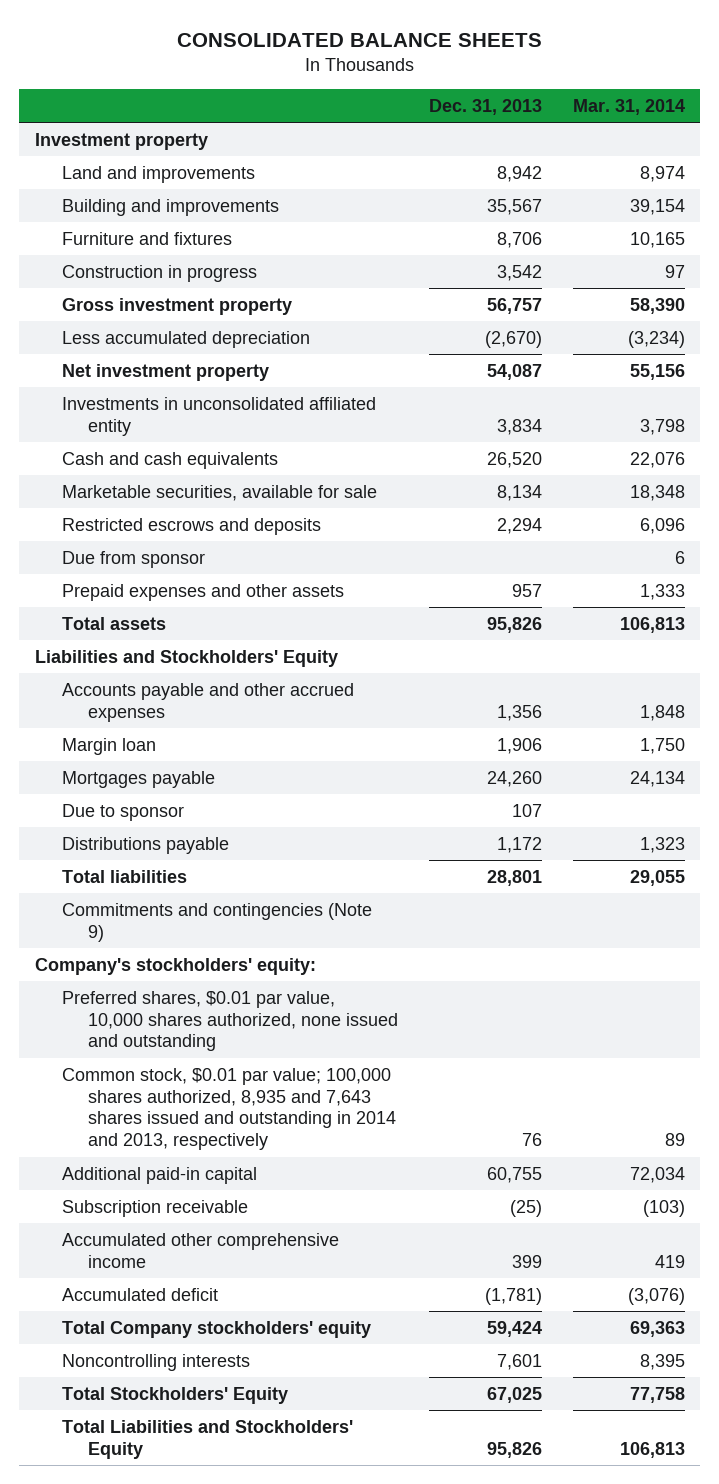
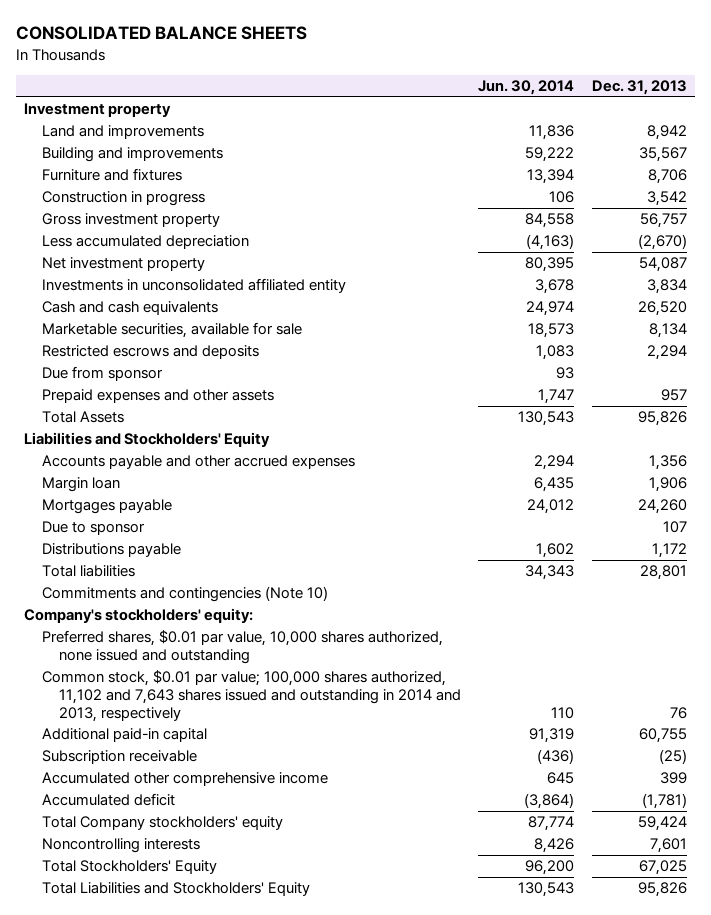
[572,98,685,115] Mar. 31, 2014 -> none
none -> [478,80,575,96] Jun. 30, 2014
[61,616,166,630] Total assets -> [41,411,124,424] Total Assets
[61,902,372,942] Commitments and contingencies (Note 9) -> [41,586,328,603] Commitments and contingencies (Note 10)
[61,1067,397,1151] Common stock, $0.01 par value; 100,000 shares authorized, 8,935 and 7,643 shares issued and outstanding in 2014 and 2013, respectively -> [41,670,462,722] Common stock, $0.01 par value; 100,000 shares authorized, 11,102 and 7,643 shares issued and outstanding in 2014 and 2013, respectively

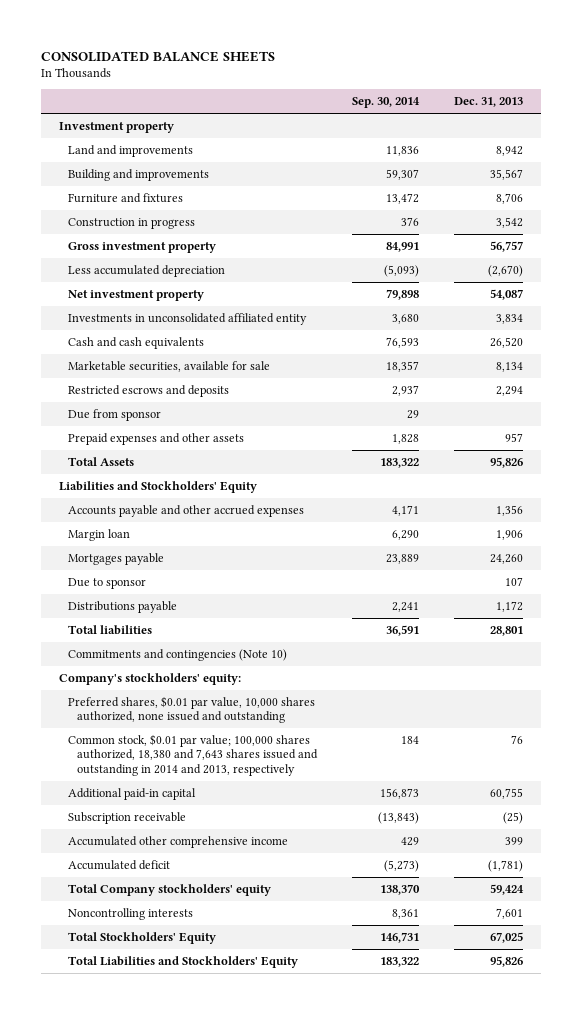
[478,80,575,96] Jun. 30, 2014 -> none
none -> [352,97,421,109] Sep. 30, 2014
[41,670,462,722] Common stock, $0.01 par value; 100,000 shares authorized, 11,102 and 7,643 shares issued and outstanding in 2014 and 2013, respectively -> [68,733,319,776] Common stock, $0.01 par value; 100,000 shares authorized, 18,380 and 7,643 shares issued and outstanding in 2014 and 2013, respectively

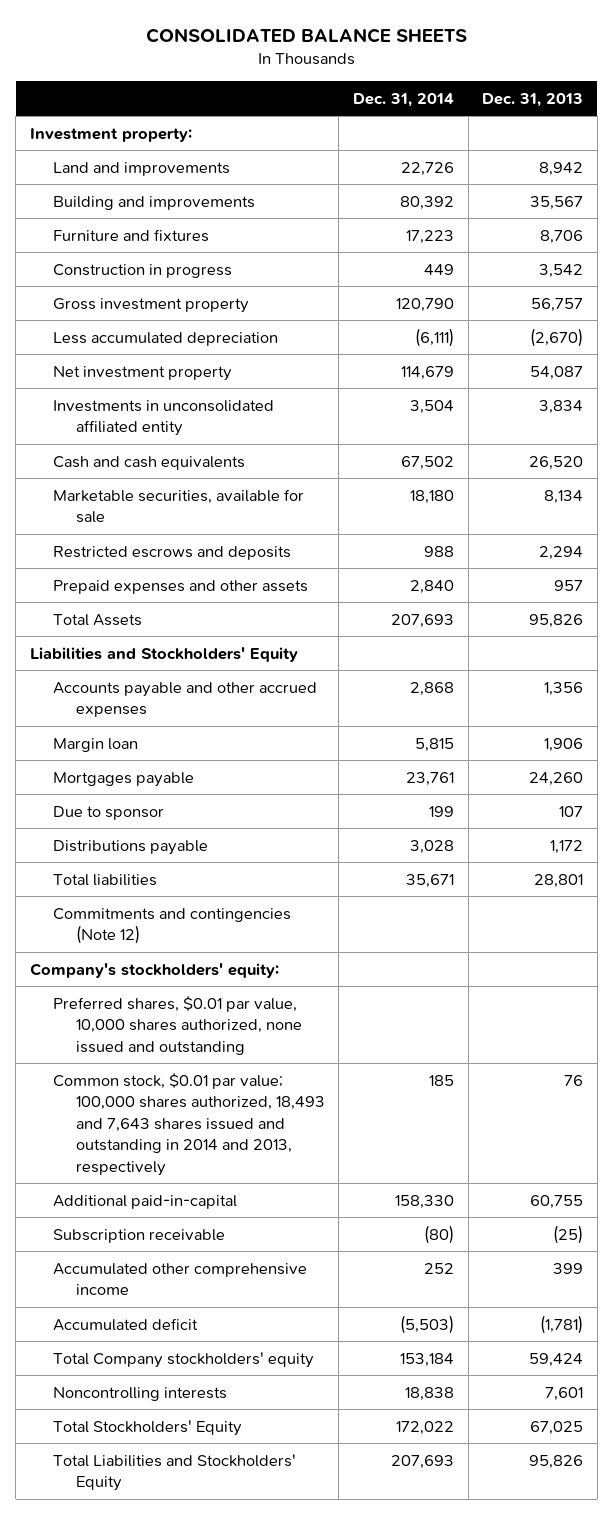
[352,97,421,109] Sep. 30, 2014 -> none
none -> [352,92,454,107] Dec. 31, 2014
[58,121,174,133] Investment property -> [29,127,192,142] Investment property:
[68,408,162,421] Due from sponsor -> none
[68,648,288,661] Commitments and contingencies (Note 10) -> [52,907,291,945] Commitments and contingencies (Note 12)
[68,733,319,776] Common stock, $0.01 par value; 100,000 shares authorized, 18,380 and 7,643 shares issued and outstanding in 2014 and 2013, respectively -> [52,1072,325,1176] Common stock, $0.01 par value; 100,000 shares authorized, 18,493 and 7,643 shares issued and outstanding in 2014 and 2013, respectively
[68,787,197,800] Additional paid-in capital -> [52,1194,237,1209] Additional paid-in-capital

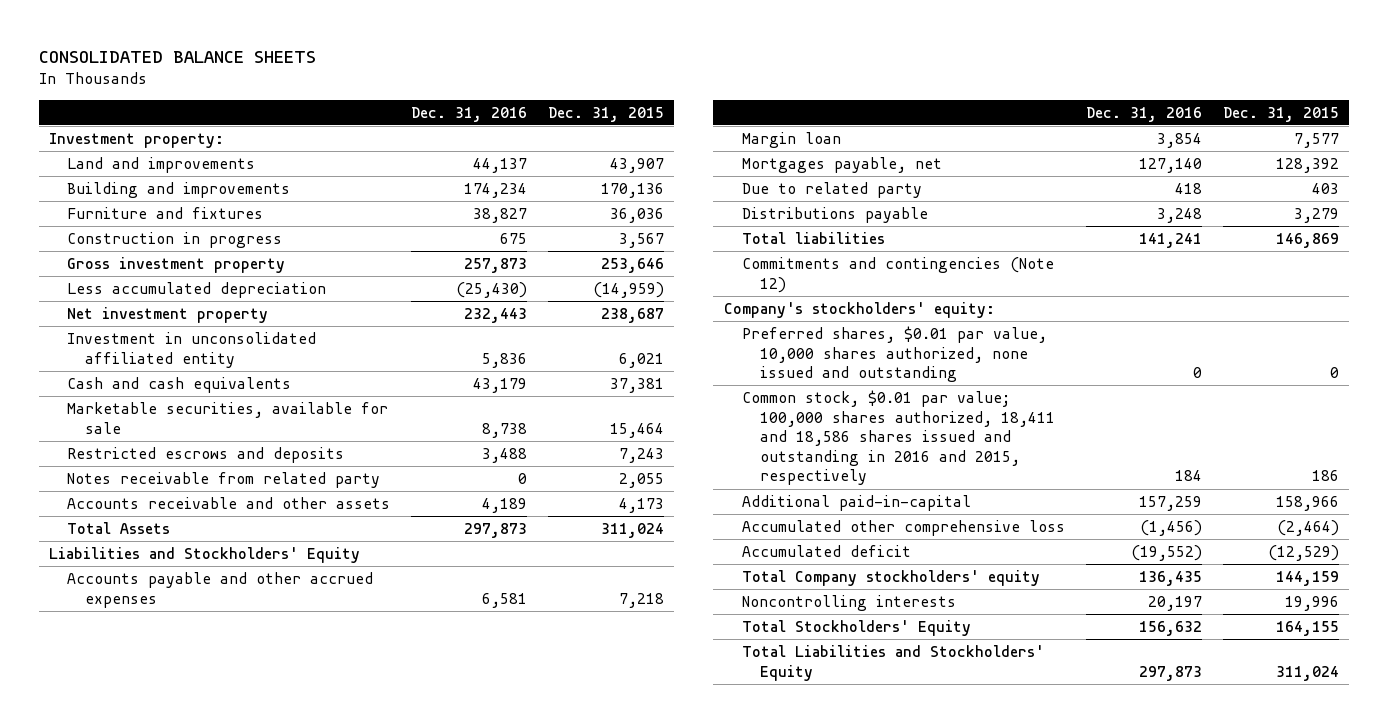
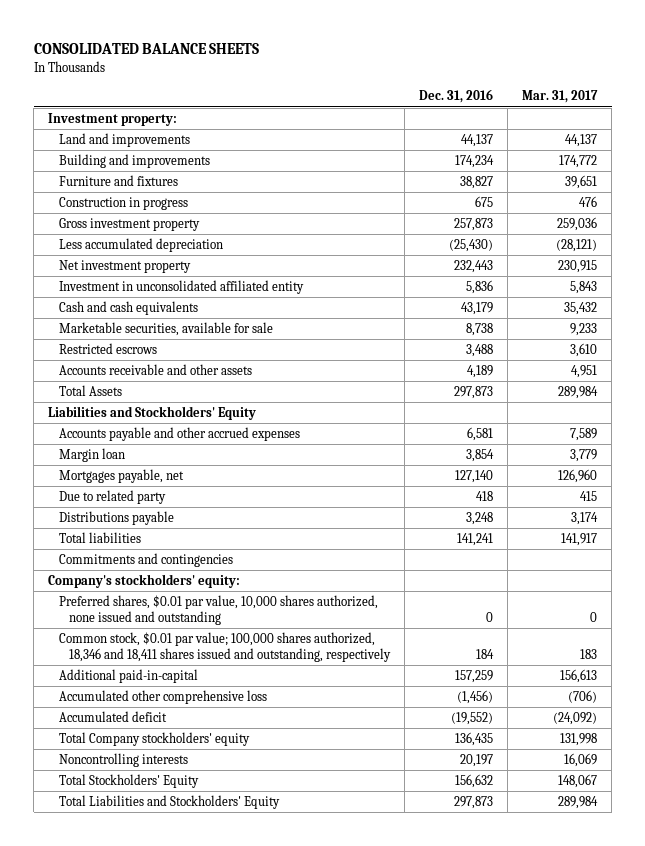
[547,106,664,122] Dec. 31, 2015 -> none
none -> [521,90,598,104] Mar. 31, 2017
[67,471,381,488] Notes receivable from related party -> none
[67,446,345,463] Restricted escrows and deposits -> [58,343,157,355] Restricted escrows
[741,256,1054,293] Commitments and contingencies (Note 12) -> [58,553,233,568] Commitments and contingencies
[741,389,1055,486] Common stock, $0.01 par value; 100,000 shares authorized, 18,411 and 18,586 shares issued and outstanding in 2016 and 2015, respectively -> [58,632,391,662] Common stock, $0.01 par value; 100,000 shares authorized, 18,346 and 18,411 shares issued and outstanding, respectively

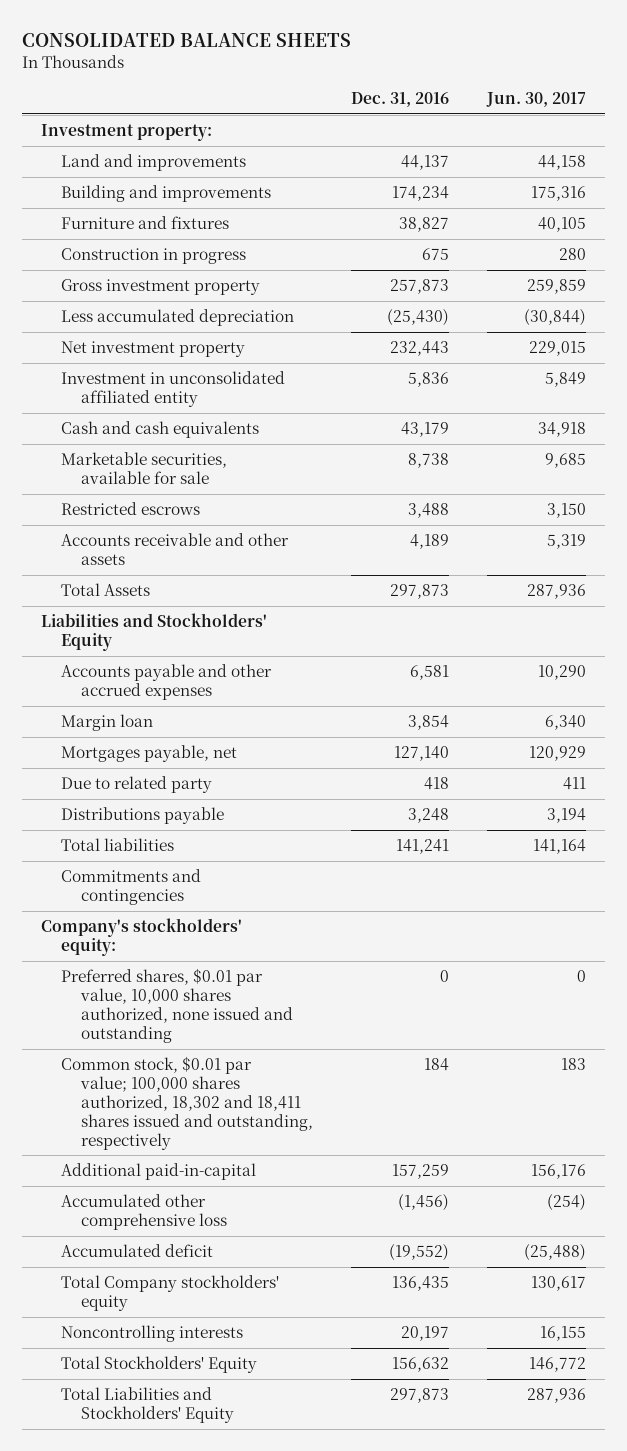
[521,90,598,104] Mar. 31, 2017 -> none
none -> [485,92,586,108] Jun. 30, 2017
[58,632,391,662] Common stock, $0.01 par value; 100,000 shares authorized, 18,346 and 18,411 shares issued and outstanding, respectively -> [61,1056,313,1150] Common stock, $0.01 par value; 100,000 shares authorized, 18,302 and 18,411 shares issued and outstanding, respectively

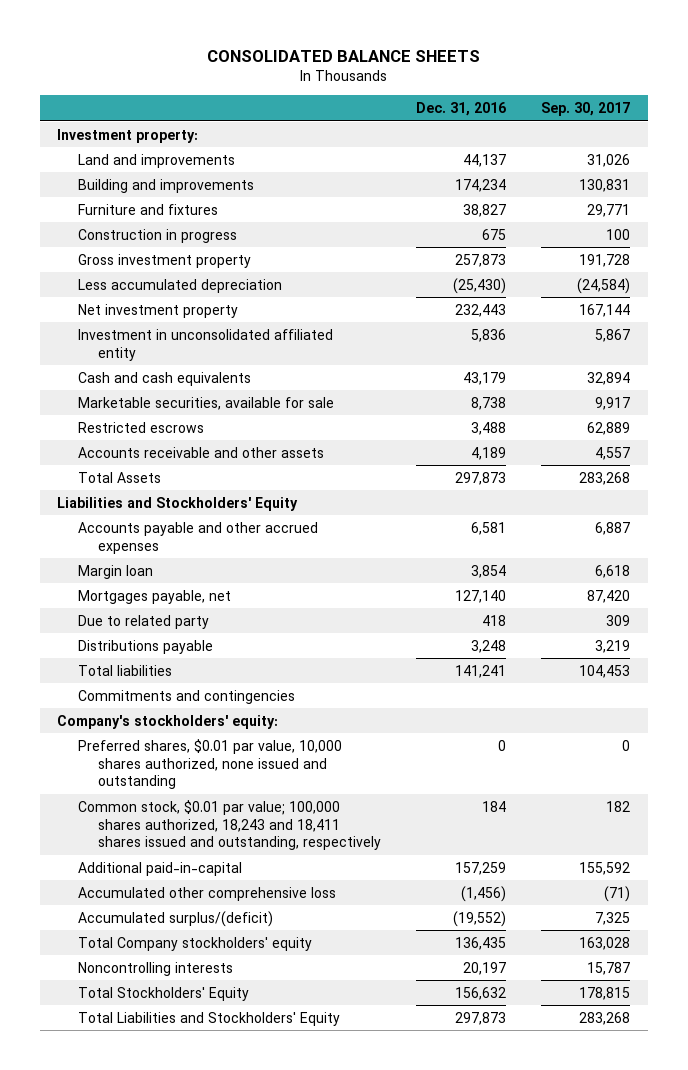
[485,92,586,108] Jun. 30, 2017 -> none
none -> [541,102,631,117] Sep. 30, 2017
[61,1056,313,1150] Common stock, $0.01 par value; 100,000 shares authorized, 18,302 and 18,411 shares issued and outstanding, respectively -> [77,799,382,851] Common stock, $0.01 par value; 100,000 shares authorized, 18,243 and 18,411 shares issued and outstanding, respectively
[61,1244,214,1258] Accumulated deficit -> [77,910,273,927] Accumulated surplus/(deficit)

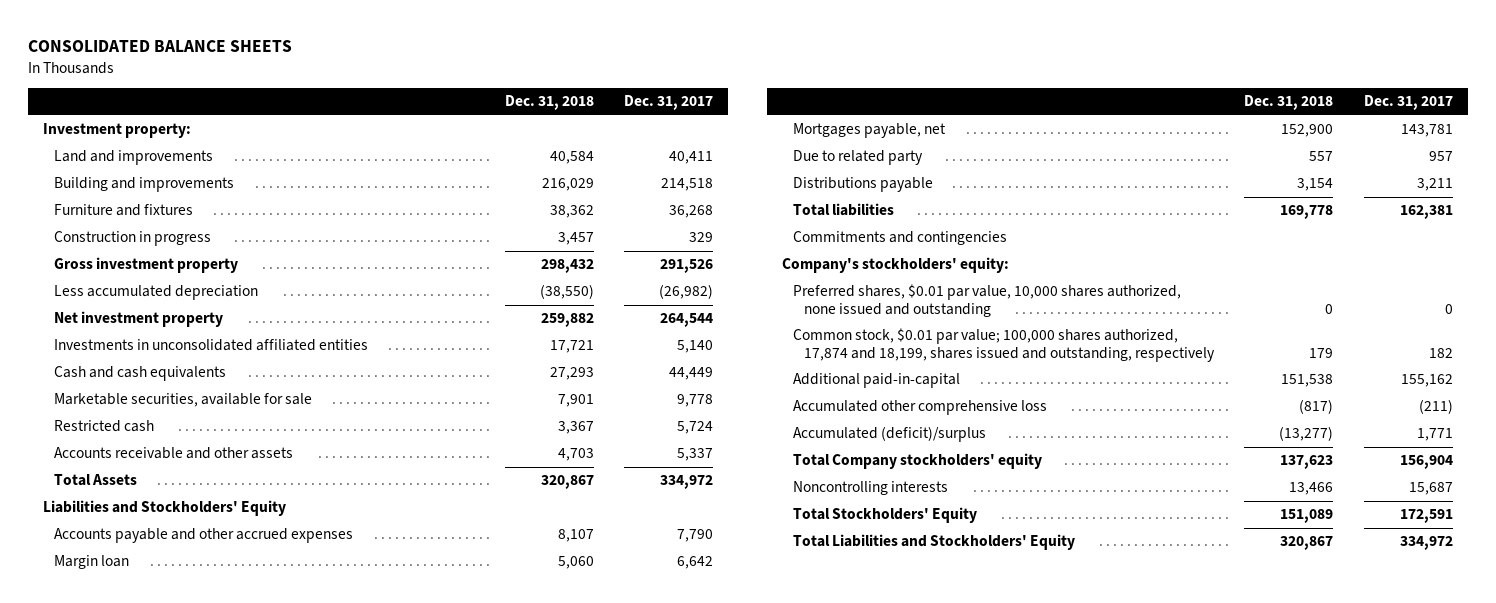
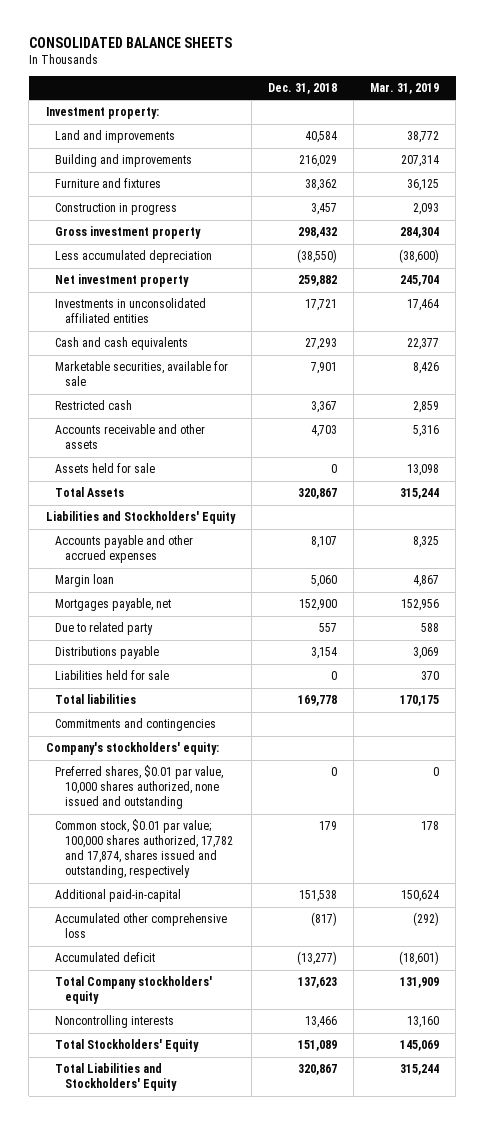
[624,95,714,111] Dec. 31, 2017 -> none
none -> [370,82,440,94] Mar. 31, 2019
none -> [55,463,156,474] Assets held for sale
none -> [55,670,170,681] Liabilities held for sale
[793,328,1216,363] Common stock, $0.01 par value; 100,000 shares authorized, 17,874 and 18,199, shares issued and outstanding, respectively -> [55,819,233,879] Common stock, $0.01 par value; 100,000 shares authorized, 17,782 and 17,874, shares issued and outstanding, respectively
[793,426,987,443] Accumulated (deficit)/surplus -> [55,952,156,963] Accumulated deficit

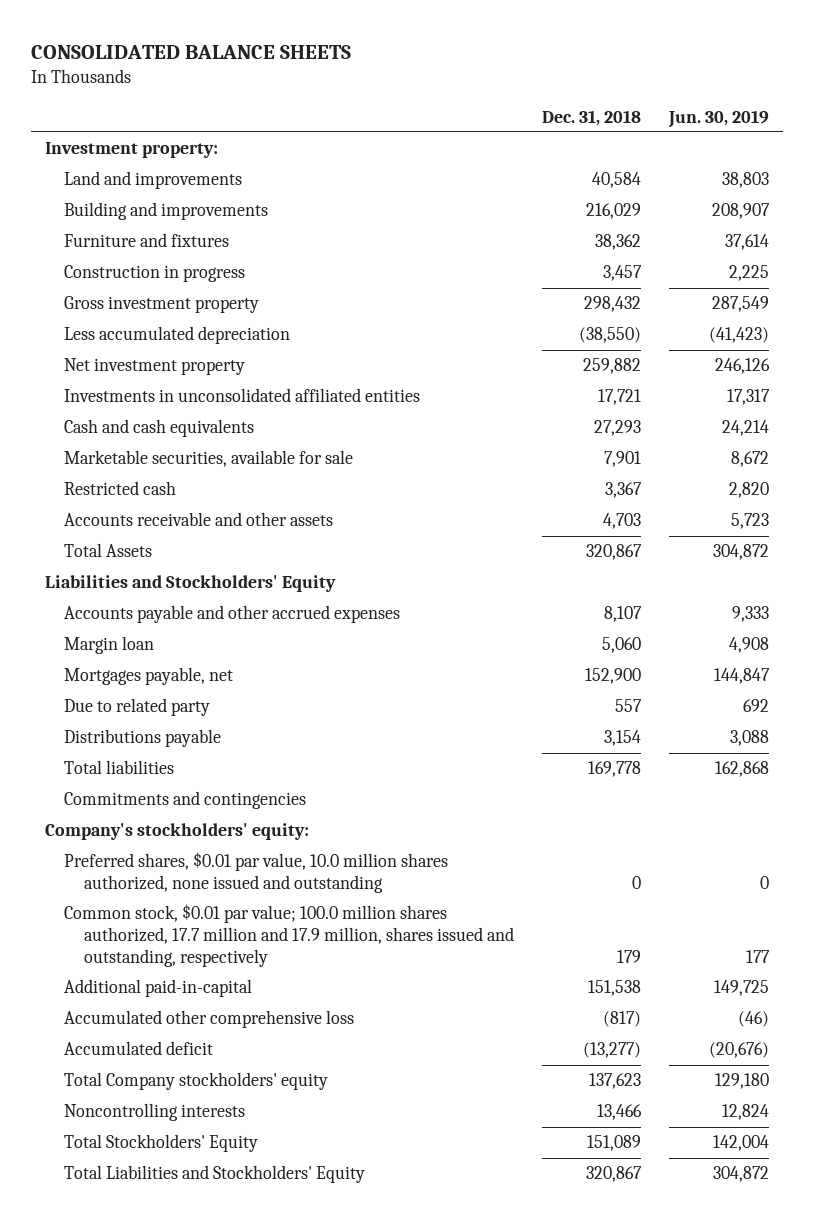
[370,82,440,94] Mar. 31, 2019 -> none
none -> [667,109,769,128] Jun. 30, 2019
[55,463,156,474] Assets held for sale -> none
[55,670,170,681] Liabilities held for sale -> none
[55,765,224,810] Preferred shares, $0.01 par value, 10,000 shares authorized, none issued and outstanding -> [64,852,449,894] Preferred shares, $0.01 par value, 10.0 million shares authorized, none issued and outstanding
[55,819,233,879] Common stock, $0.01 par value; 100,000 shares authorized, 17,782 and 17,874, shares issued and outstanding, respectively -> [64,904,515,967] Common stock, $0.01 par value; 100.0 million shares authorized, 17.7 million and 17.9 million, shares issued and outstanding, respectively

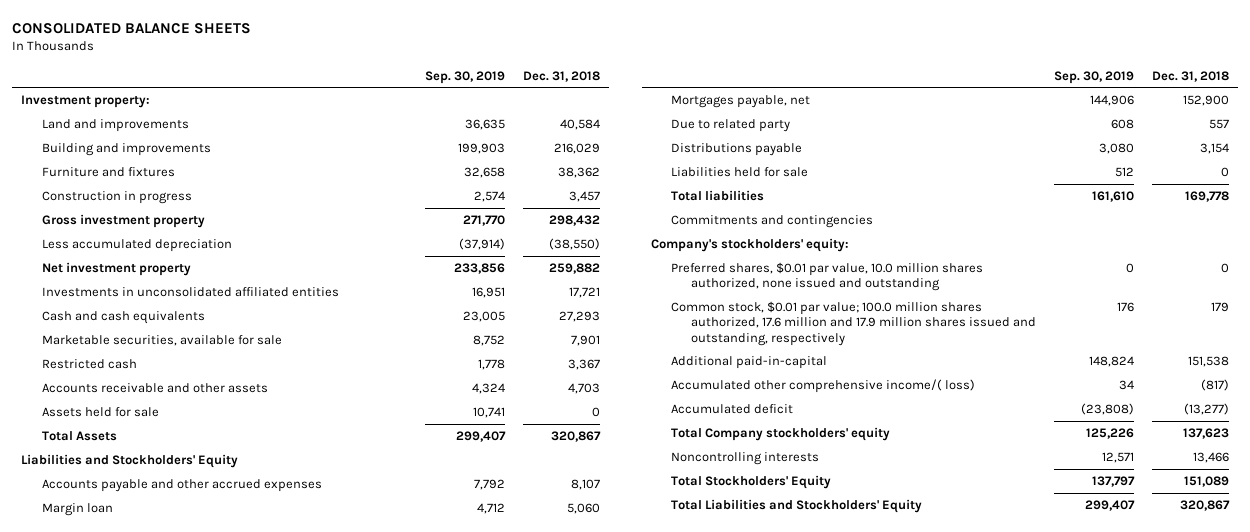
[667,109,769,128] Jun. 30, 2019 -> none
none -> [424,70,505,84] Sep. 30, 2019
none -> [41,407,159,418] Assets held for sale
none -> [670,167,808,178] Liabilities held for sale
[64,904,515,967] Common stock, $0.01 par value; 100.0 million shares authorized, 17.7 million and 17.9 million, shares issued and outstanding, respectively -> [670,301,1037,346] Common stock, $0.01 par value; 100.0 million shares authorized, 17.6 million and 17.9 million shares issued and outstanding, respectively
[64,1010,355,1029] Accumulated other comprehensive loss -> [670,379,975,394] Accumulated other comprehensive income/( loss)

